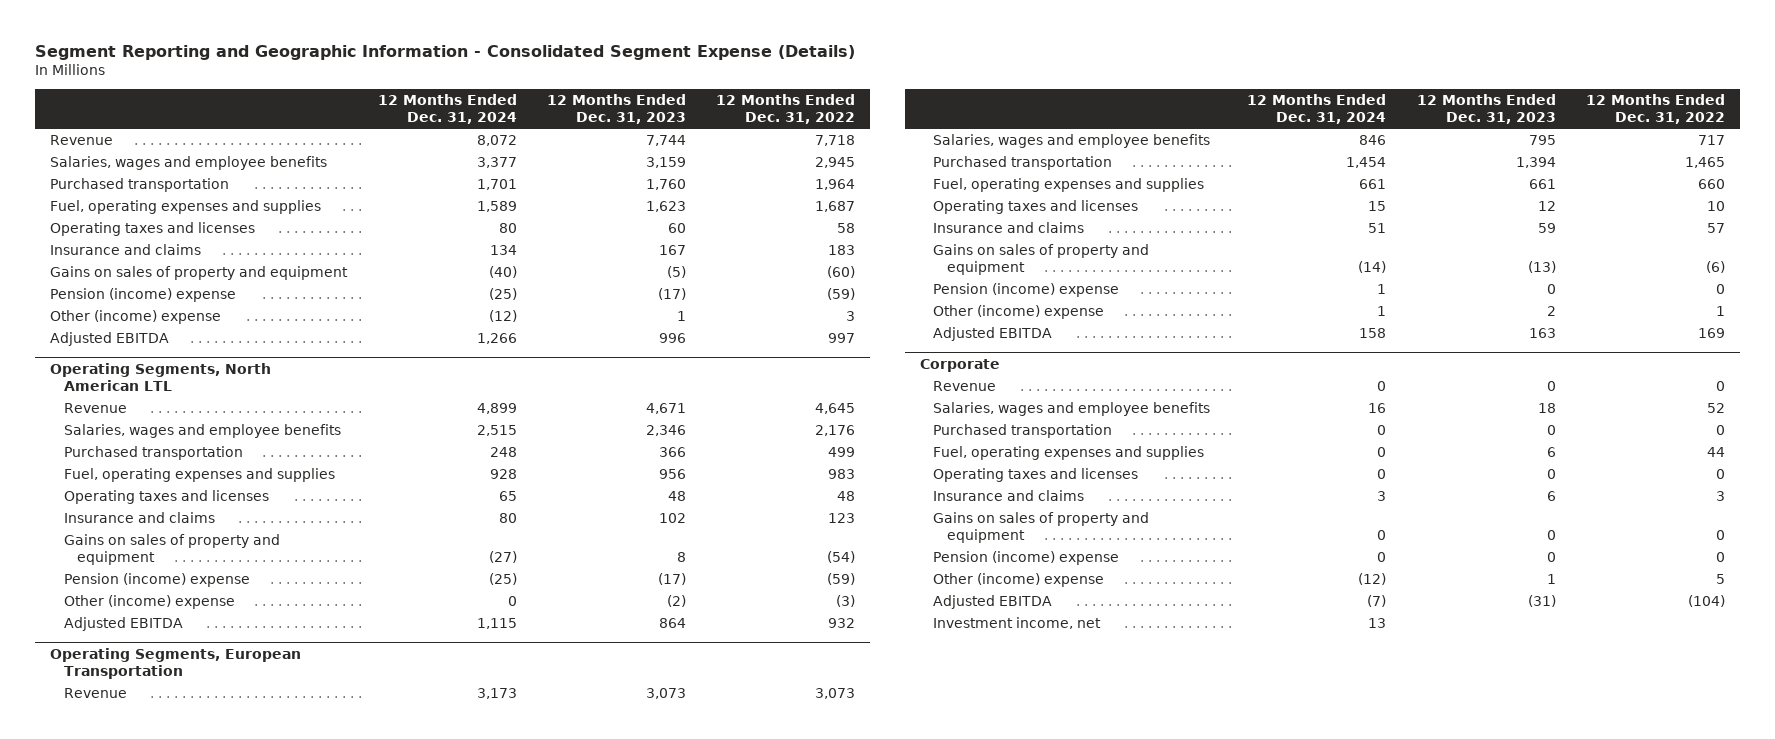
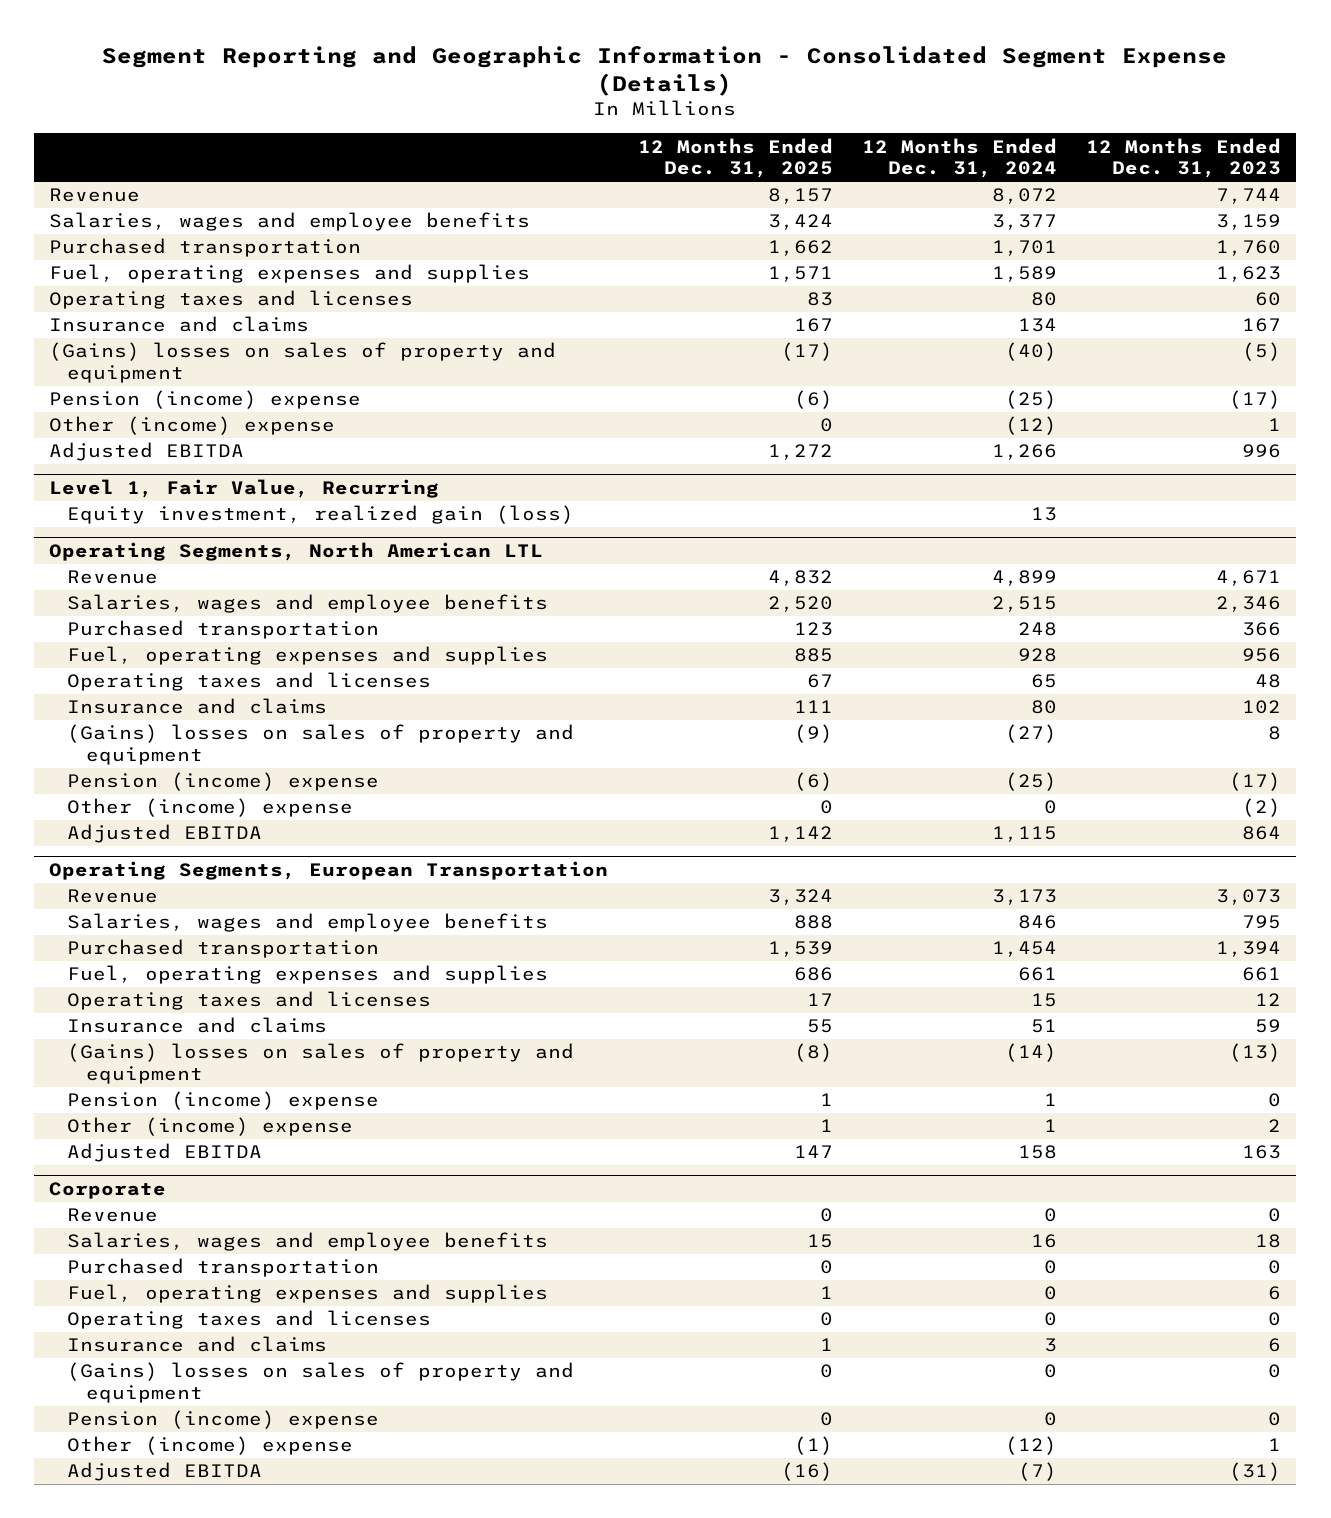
[716,94,856,125] 12 Months Ended Dec. 31, 2022 -> none
none -> [637,137,833,179] 12 Months Ended Dec. 31, 2025
[50,266,349,281] Gains on sales of property and equipment -> [49,342,557,383] (Gains) losses on sales of property and equipment
none -> [49,479,440,499] Level 1, Fair Value, Recurring
none -> [67,505,575,525] Equity investment, realized gain (loss)
[63,534,280,566] Gains on sales of property and equipment -> [67,724,575,765] (Gains) losses on sales of property and equipment
[933,244,1150,276] Gains on sales of property and equipment -> [67,1043,575,1084] (Gains) losses on sales of property and equipment
[933,512,1150,544] Gains on sales of property and equipment -> [67,1362,575,1403] (Gains) losses on sales of property and equipment
[933,617,1102,630] Investment income, net -> none

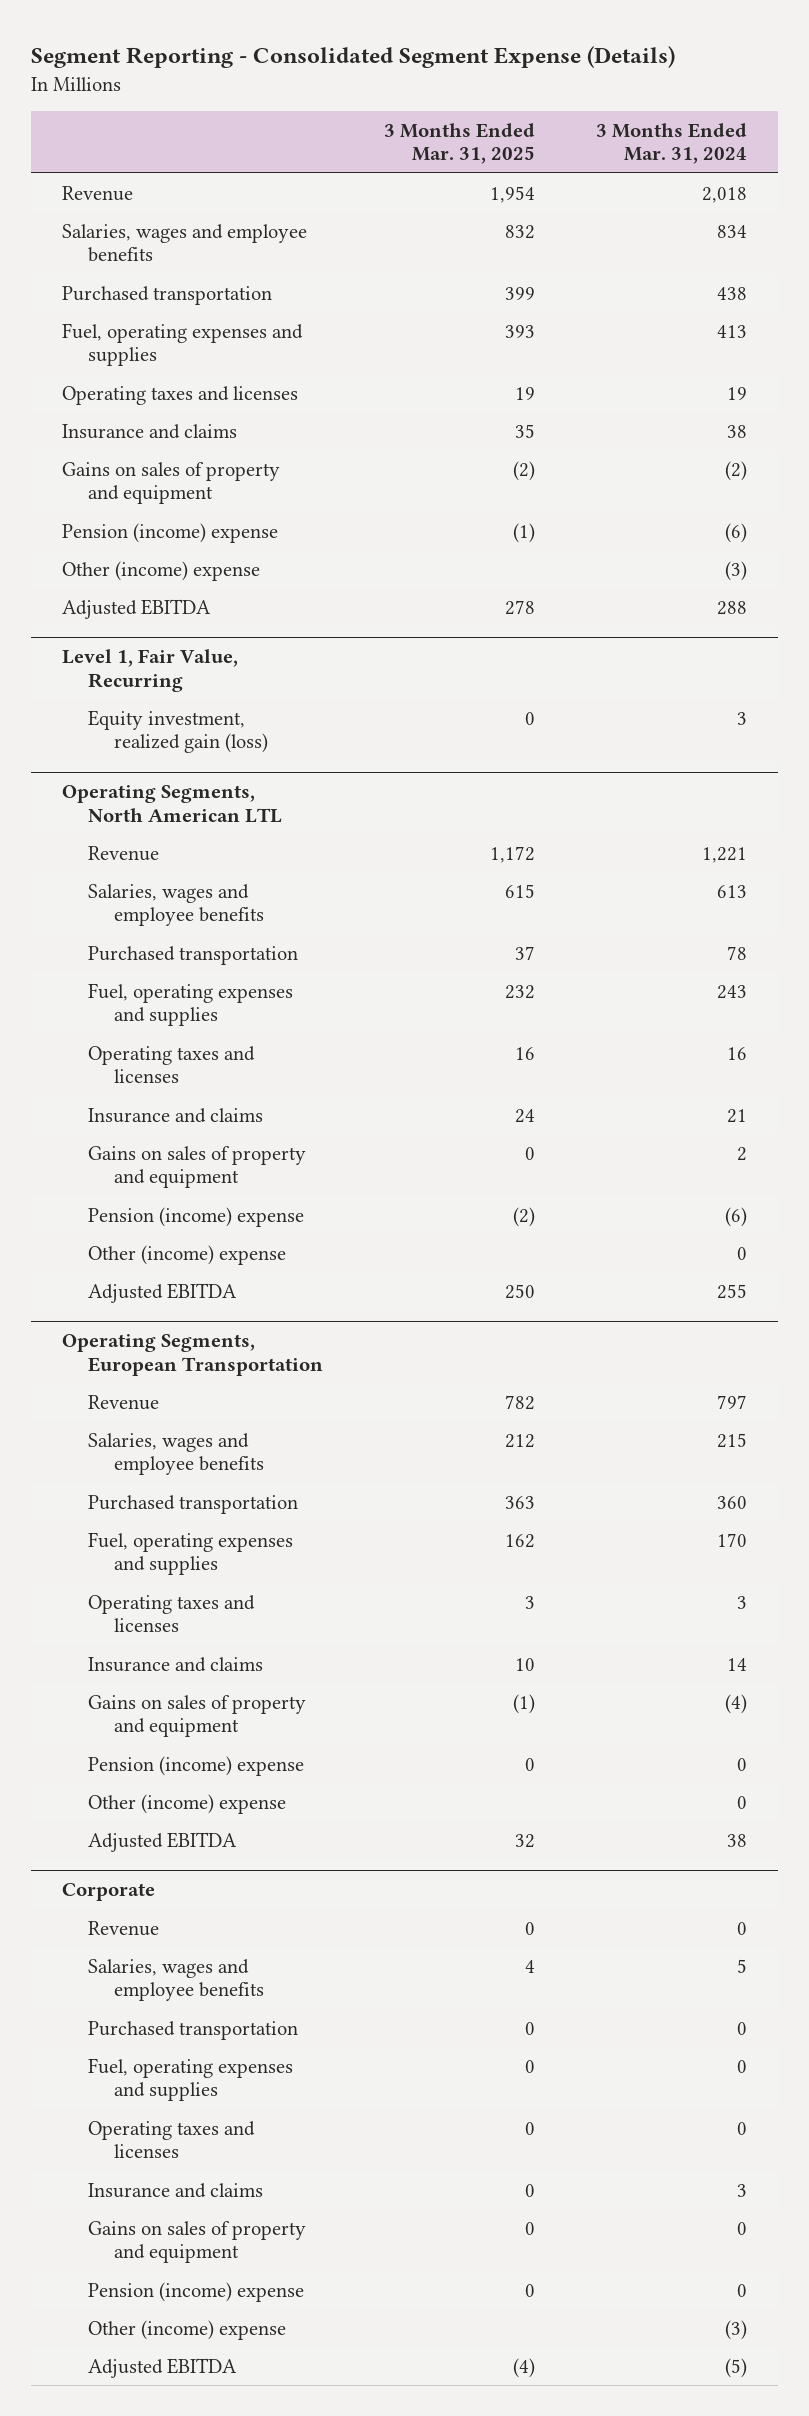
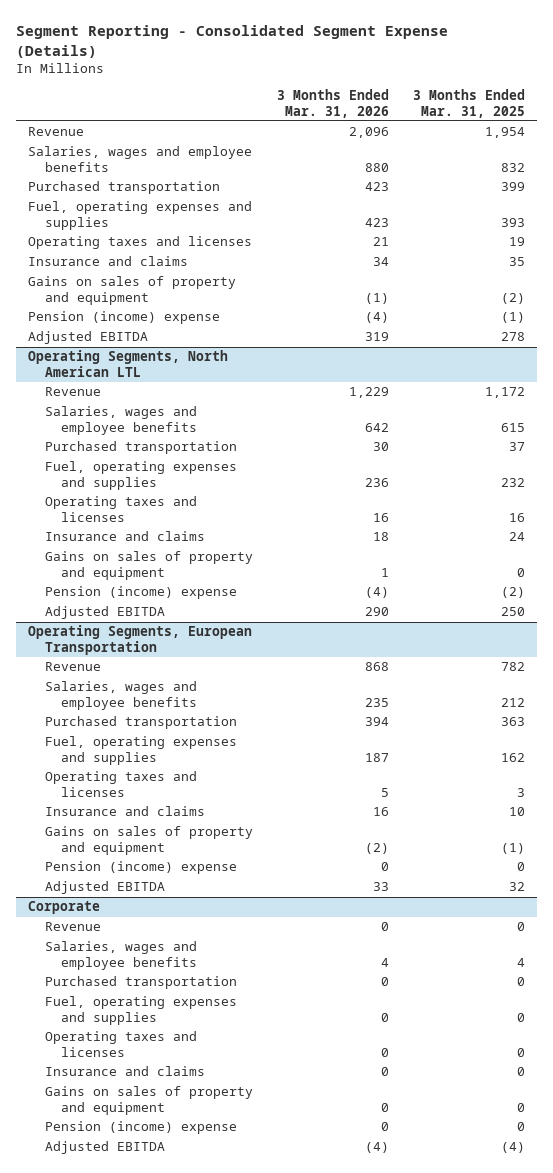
[596,122,748,165] 3 Months Ended Mar. 31, 2024 -> none
none -> [276,89,389,118] 3 Months Ended Mar. 31, 2026
[61,560,260,581] Other (income) expense -> none
[61,649,238,693] Level 1, Fair Value, Recurring -> none
[87,709,268,754] Equity investment, realized gain (loss) -> none
[87,1244,286,1265] Other (income) expense -> none
[87,1793,286,1814] Other (income) expense -> none
[87,2319,286,2340] Other (income) expense -> none

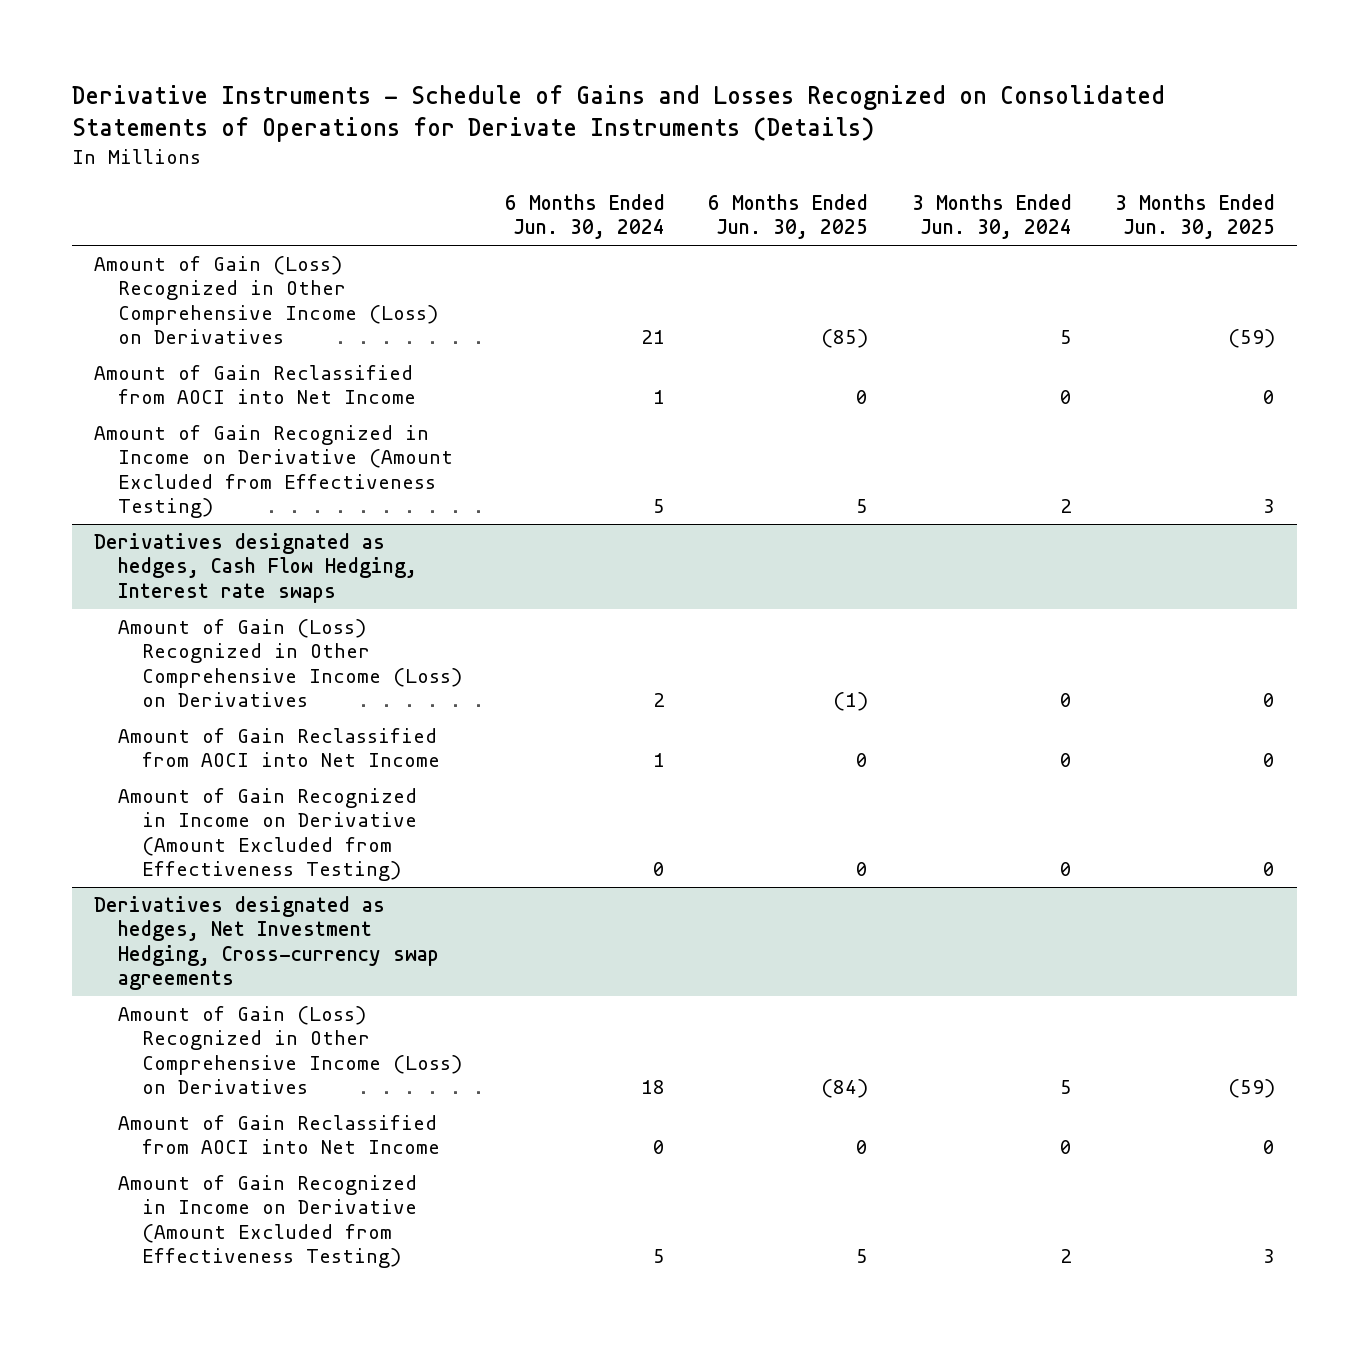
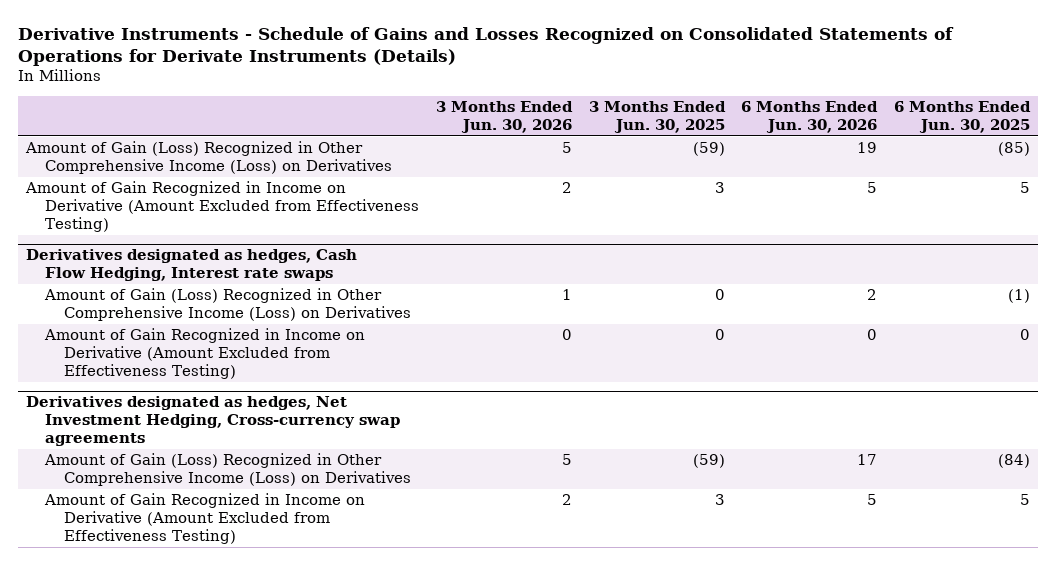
[505,194,666,240] 6 Months Ended Jun. 30, 2024 -> none
[911,194,1072,240] 3 Months Ended Jun. 30, 2024 -> none
none -> [435,100,573,134] 3 Months Ended Jun. 30, 2026
none -> [741,100,879,134] 6 Months Ended Jun. 30, 2026
[93,365,416,405] Amount of Gain Reclassified from AOCI into Net Income -> none
[117,728,440,768] Amount of Gain Reclassified from AOCI into Net Income -> none
[117,1115,440,1155] Amount of Gain Reclassified from AOCI into Net Income -> none

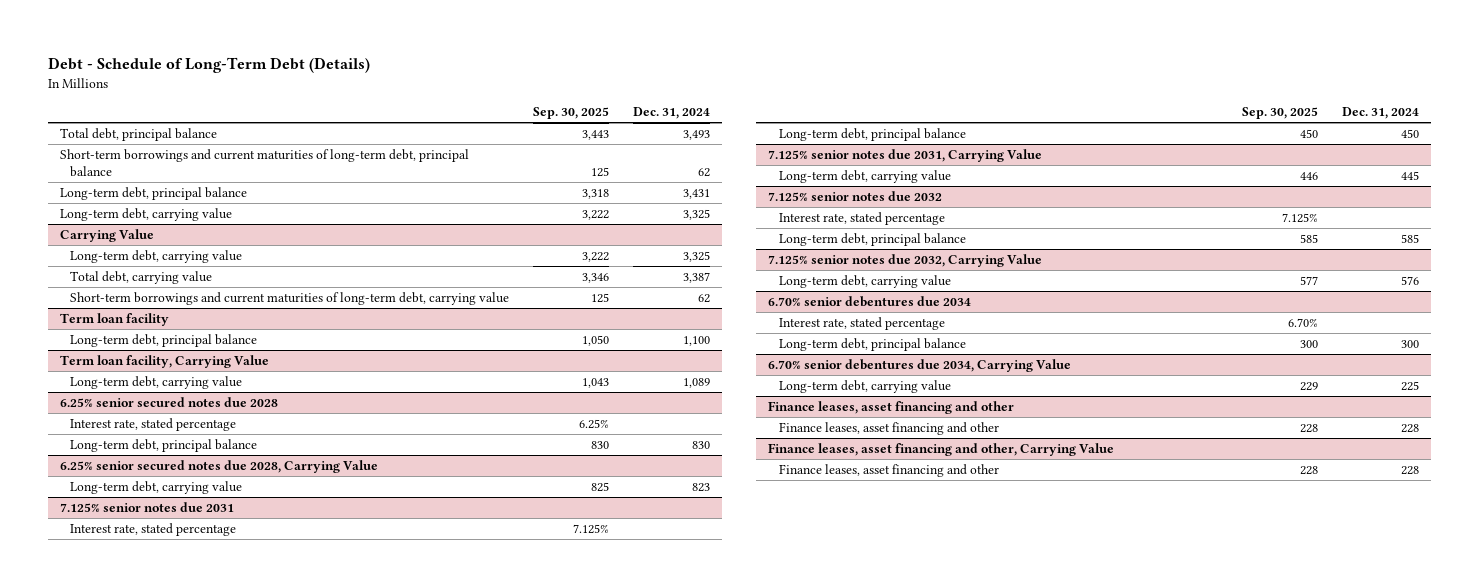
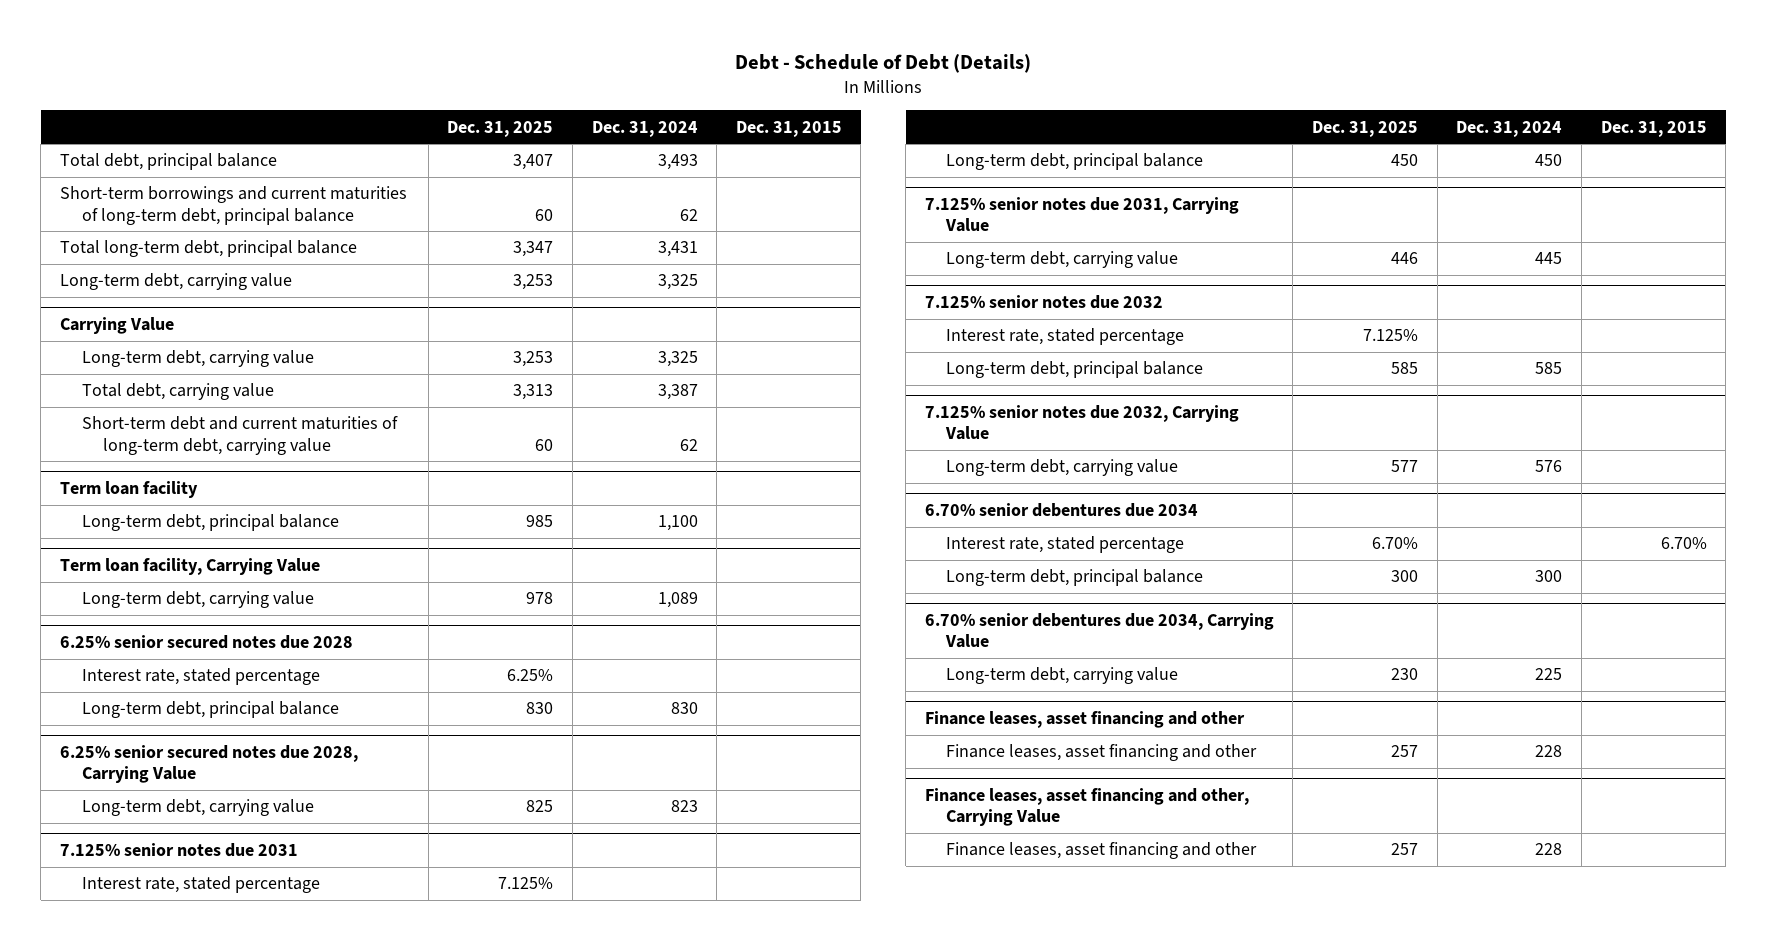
[47,57,370,74] Debt - Schedule of Long-Term Debt (Details) -> [735,53,1032,73] Debt - Schedule of Debt (Details)
[533,107,610,120] Sep. 30, 2025 -> none
none -> [447,120,554,137] Dec. 31, 2025
none -> [735,120,842,137] Dec. 31, 2015
[59,186,247,200] Long-term debt, principal balance -> [59,240,357,258] Total long-term debt, principal balance
[70,291,510,305] Short-term borrowings and current maturities of long-term debt, carrying value -> [81,416,398,455] Short-term debt and current maturities of long-term debt, carrying value

